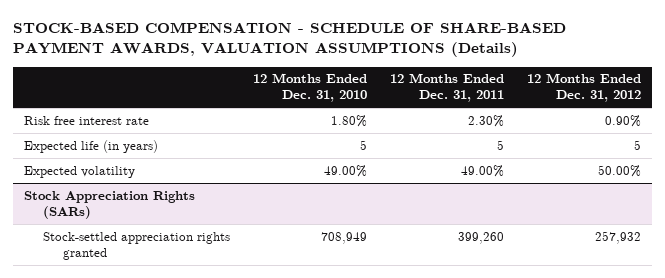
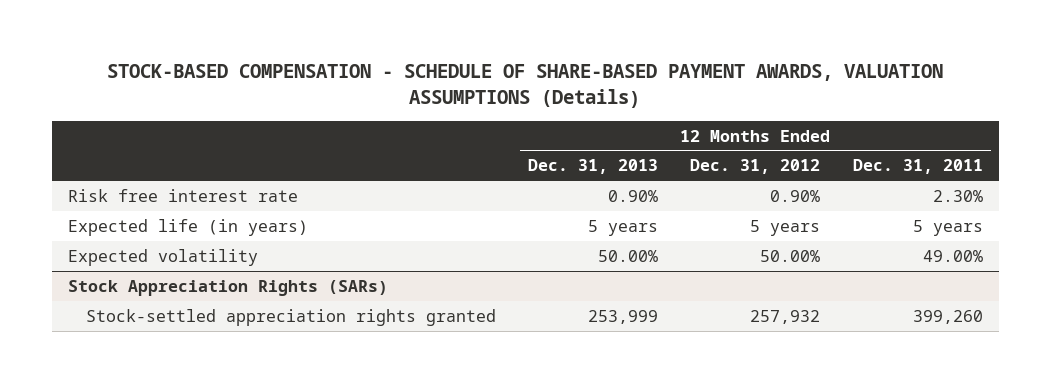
[253,73,368,103] 12 Months Ended Dec. 31, 2010 -> none
none -> [528,159,659,175] Dec. 31, 2013
[497,139,505,150] 5 -> [912,219,983,236] 5 years
[633,139,641,150] 5 -> [750,219,821,236] 5 years

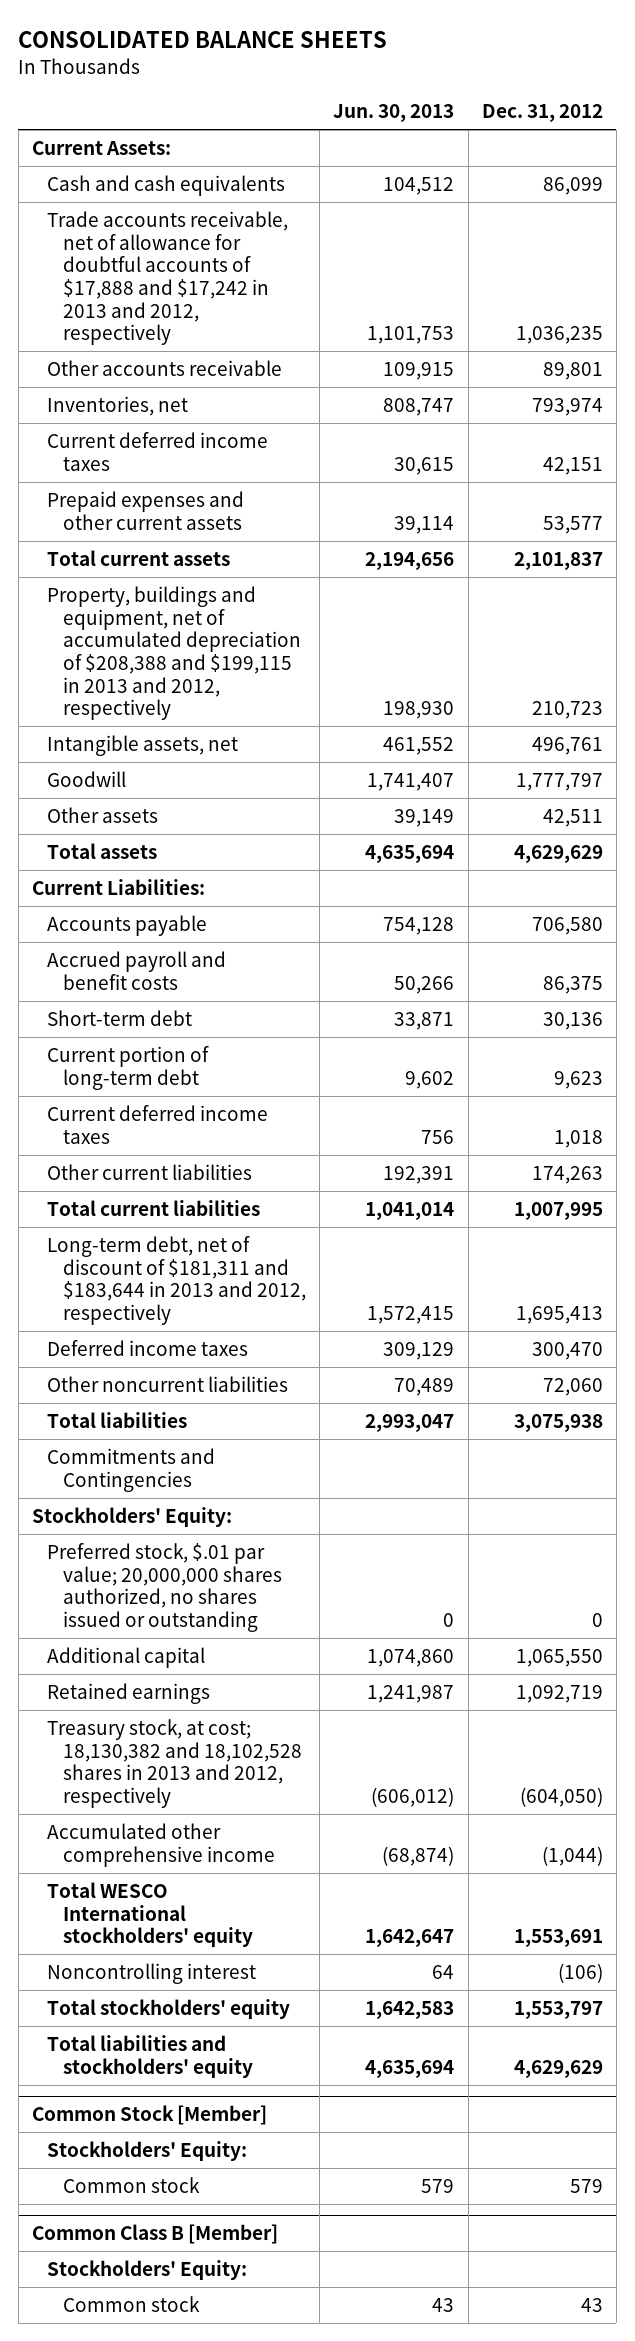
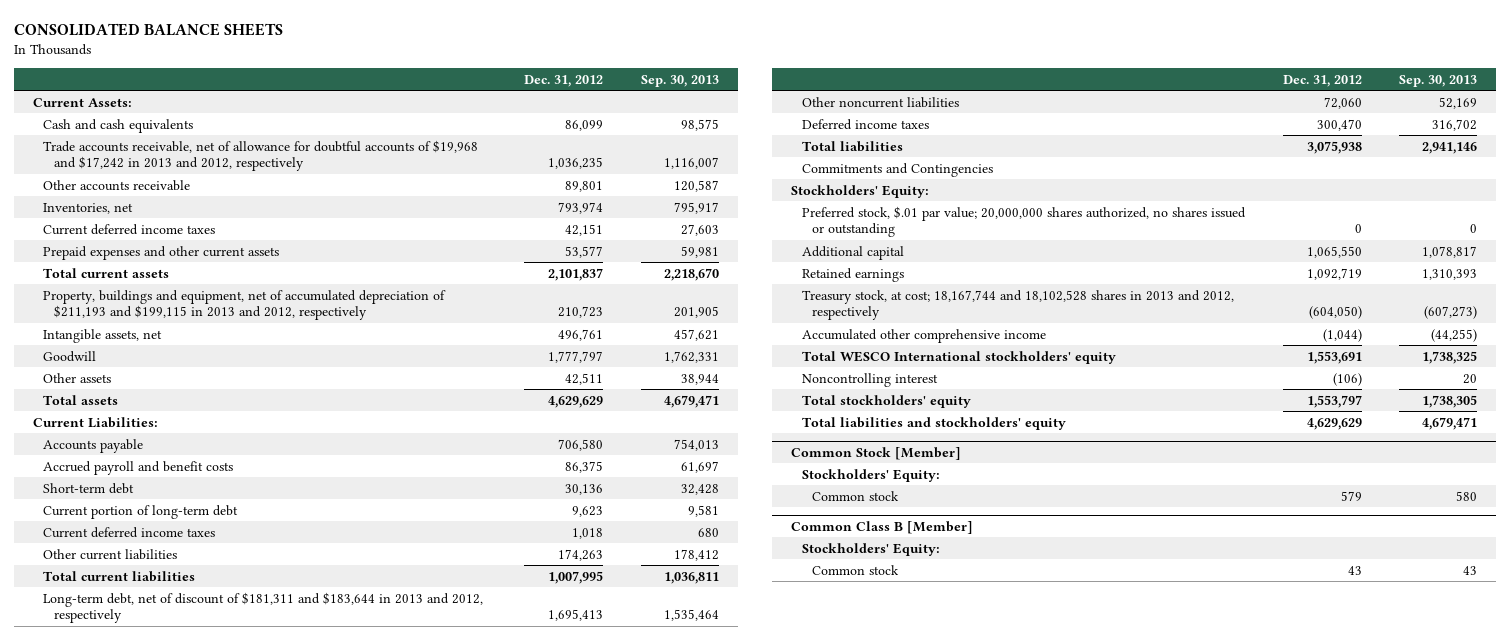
[333,104,455,123] Jun. 30, 2013 -> none
none -> [640,74,719,87] Sep. 30, 2013
[47,211,289,346] Trade accounts receivable, net of allowance for doubtful accounts of $17,888 and $17,242 in 2013 and 2012, respectively -> [43,139,479,172] Trade accounts receivable, net of allowance for doubtful accounts of $19,968 and $17,242 in 2013 and 2012, respectively
[47,586,301,721] Property, buildings and equipment, net of accumulated depreciation of $208,388 and $199,115 in 2013 and 2012, respectively -> [43,289,447,321] Property, buildings and equipment, net of accumulated depreciation of $211,193 and $199,115 in 2013 and 2012, respectively
[47,1340,249,1357] Deferred income taxes -> [801,118,929,130] Deferred income taxes
[47,1719,302,1808] Treasury stock, at cost; 18,130,382 and 18,102,528 shares in 2013 and 2012, respectively -> [801,289,1234,321] Treasury stock, at cost; 18,167,744 and 18,102,528 shares in 2013 and 2012, respectively

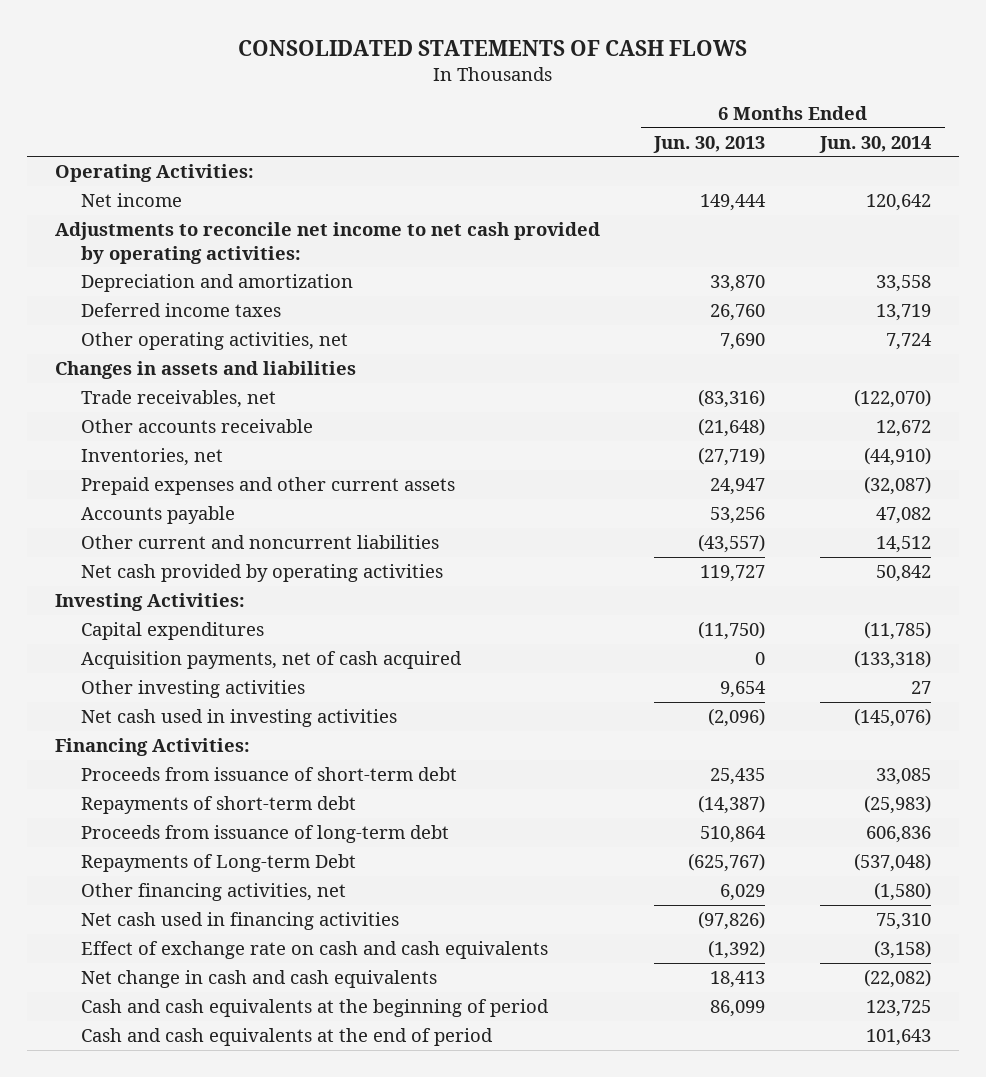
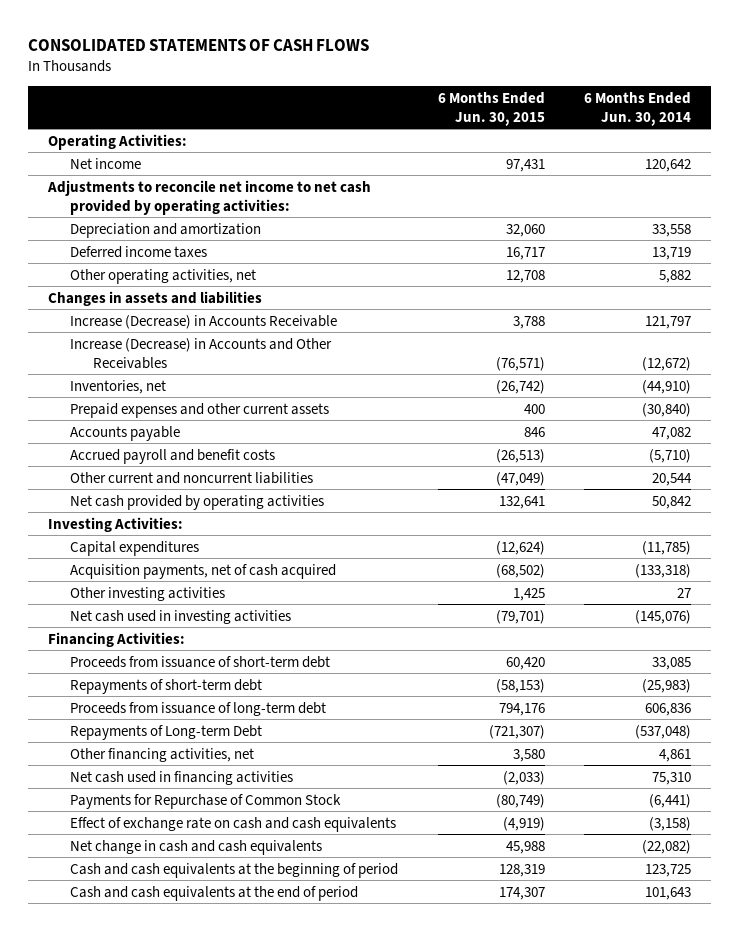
[653,135,766,153] Jun. 30, 2013 -> none
none -> [437,91,545,126] 6 Months Ended Jun. 30, 2015
[886,332,933,350] 7,724 -> [659,269,692,283] 5,882
[81,389,277,408] Trade receivables, net -> none
[81,418,314,433] Other accounts receivable -> none
none -> [70,314,338,329] Increase (Decrease) in Accounts Receivable
none -> [70,337,333,369] Increase (Decrease) in Accounts and Other Receivables
[864,475,932,495] (32,087) -> [642,402,692,417] (30,840)
none -> [70,448,276,464] Accrued payroll and benefit costs
[876,535,932,553] 14,512 -> [652,472,693,486] 20,544
[874,881,932,901] (1,580) -> [659,748,692,762] 4,861
none -> [70,793,342,809] Payments for Repurchase of Common Stock

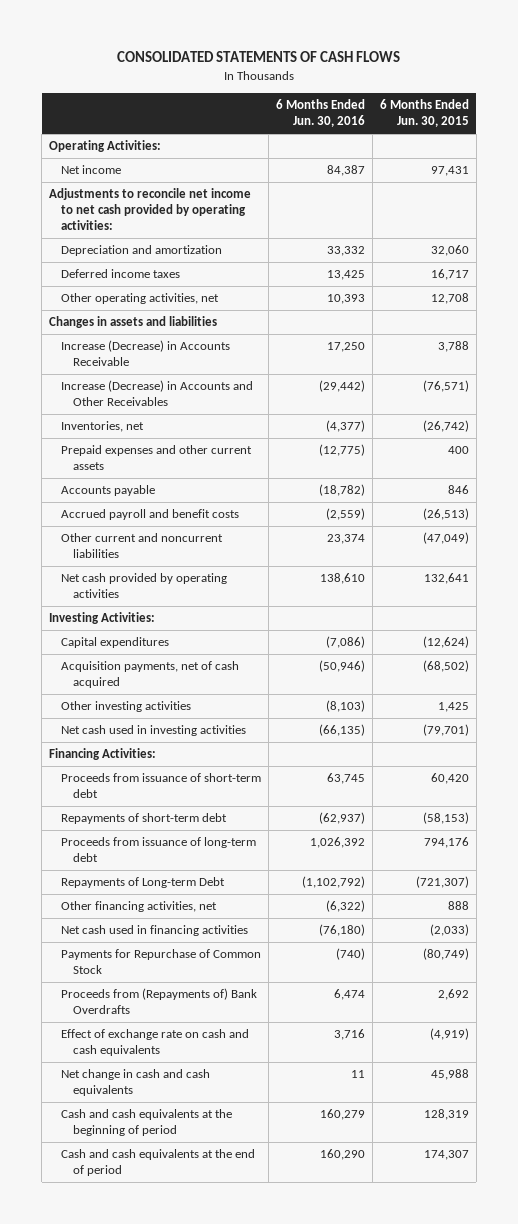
[584,91,692,126] 6 Months Ended Jun. 30, 2014 -> none
none -> [275,99,365,128] 6 Months Ended Jun. 30, 2016
[512,748,545,762] 3,580 -> [447,901,469,911] 888
none -> [61,988,258,1015] Proceeds from (Repayments of) Bank Overdrafts

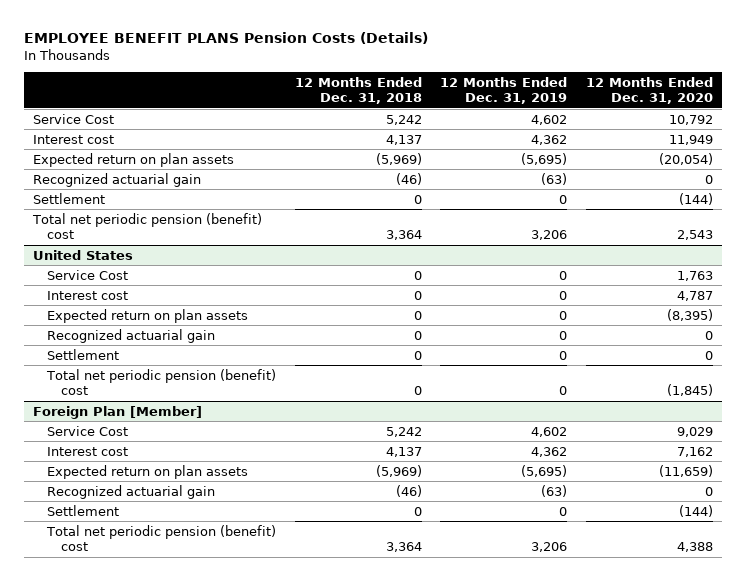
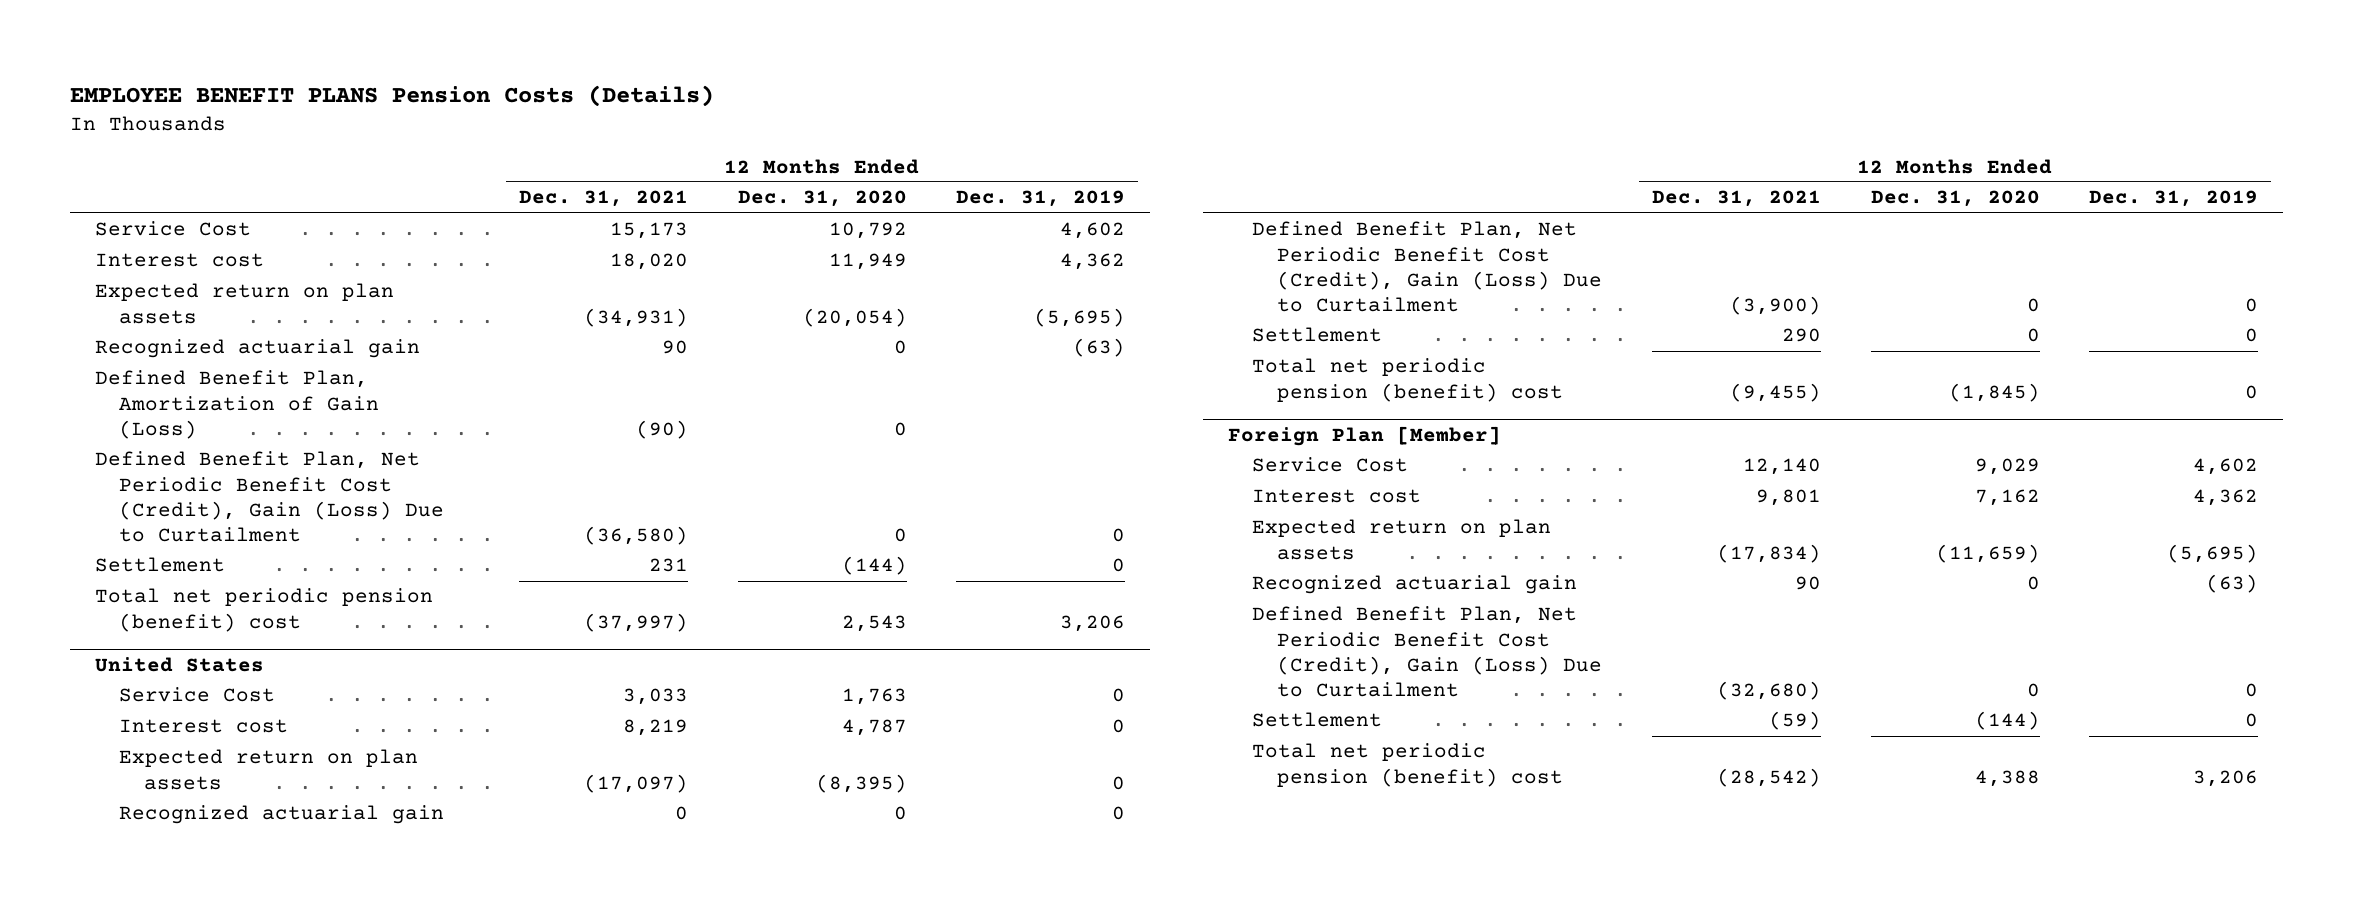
[294,76,422,105] 12 Months Ended Dec. 31, 2018 -> none
none -> [518,190,688,208] Dec. 31, 2021
none -> [94,370,380,439] Defined Benefit Plan, Amortization of Gain (Loss)
none -> [94,451,445,543] Defined Benefit Plan, Net Periodic Benefit Cost (Credit), Gain (Loss) Due to Curtailment
none -> [1252,221,1602,313] Defined Benefit Plan, Net Periodic Benefit Cost (Credit), Gain (Loss) Due to Curtailment
none -> [1252,606,1602,698] Defined Benefit Plan, Net Periodic Benefit Cost (Credit), Gain (Loss) Due to Curtailment

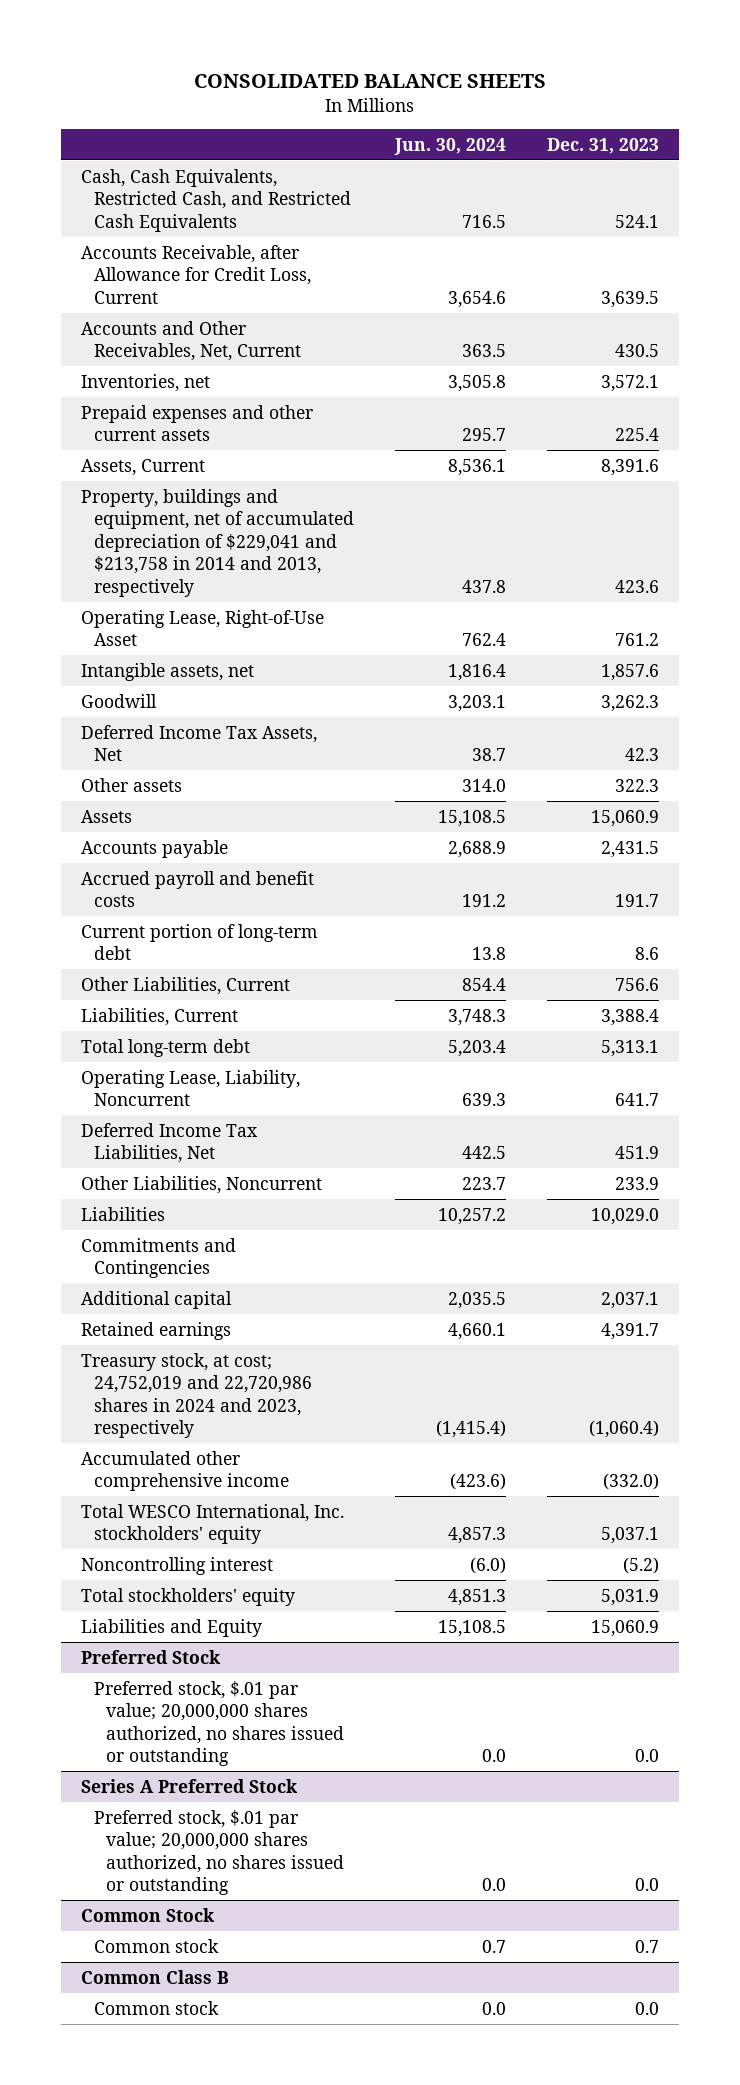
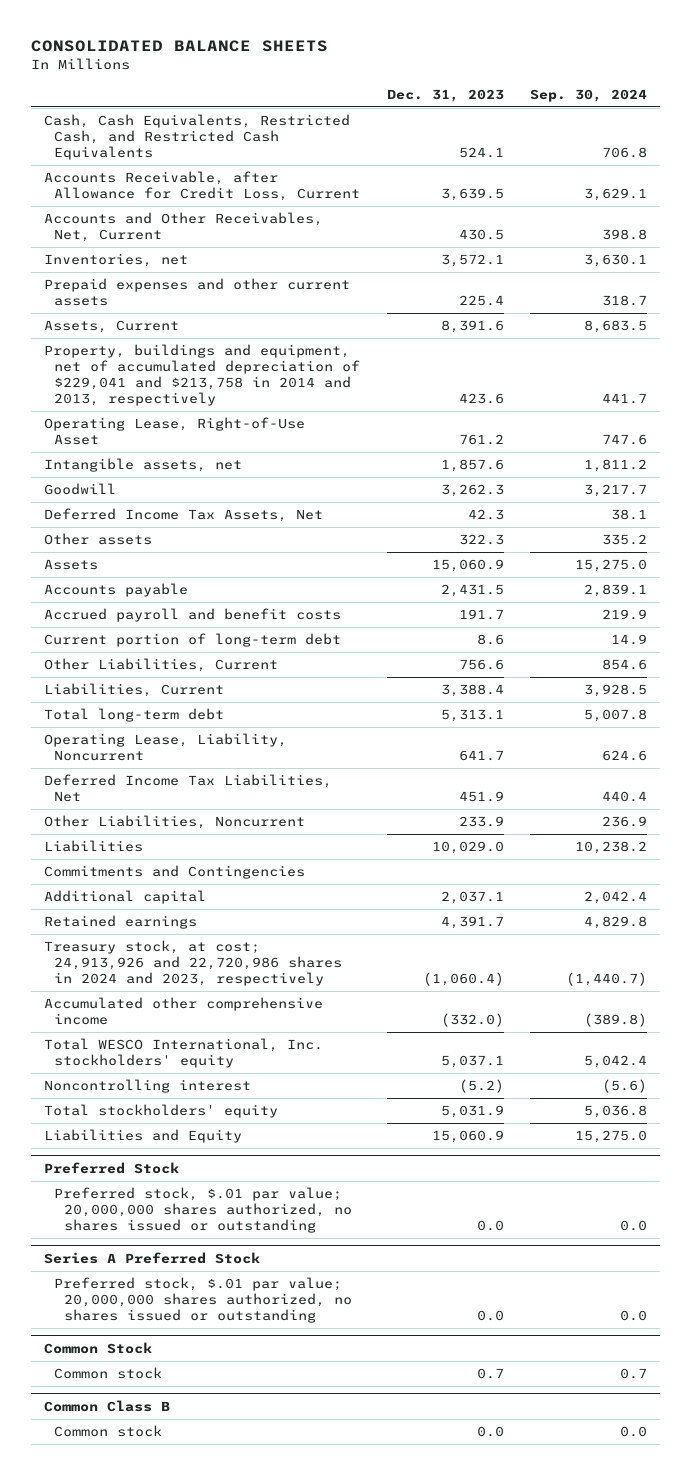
[393,137,506,155] Jun. 30, 2024 -> none
none -> [529,88,647,102] Sep. 30, 2024
[81,1352,312,1439] Treasury stock, at cost; 24,752,019 and 22,720,986 shares in 2024 and 2023, respectively -> [44,940,343,986] Treasury stock, at cost; 24,913,926 and 22,720,986 shares in 2024 and 2023, respectively

